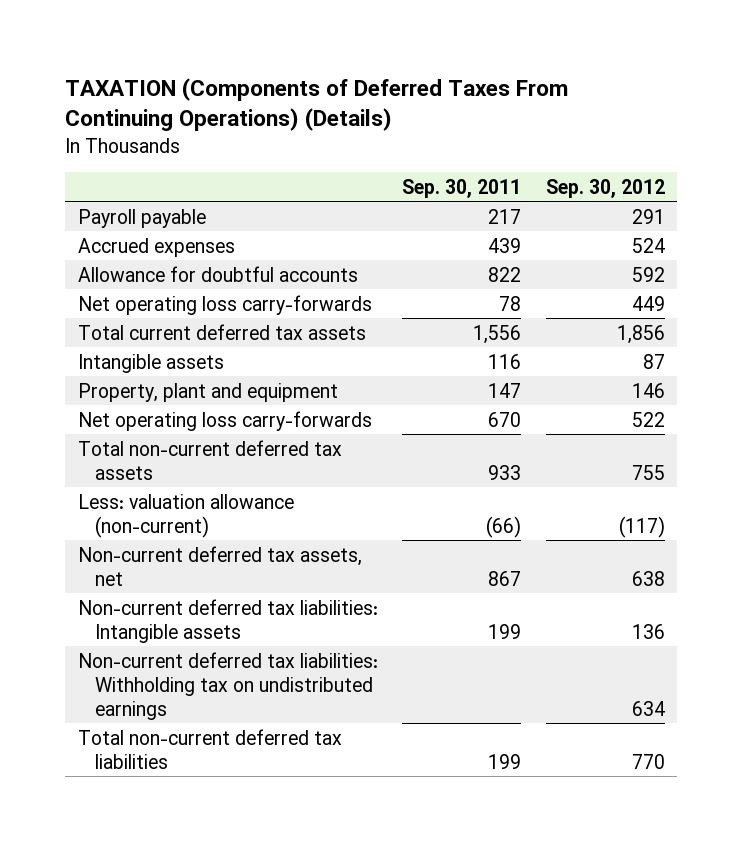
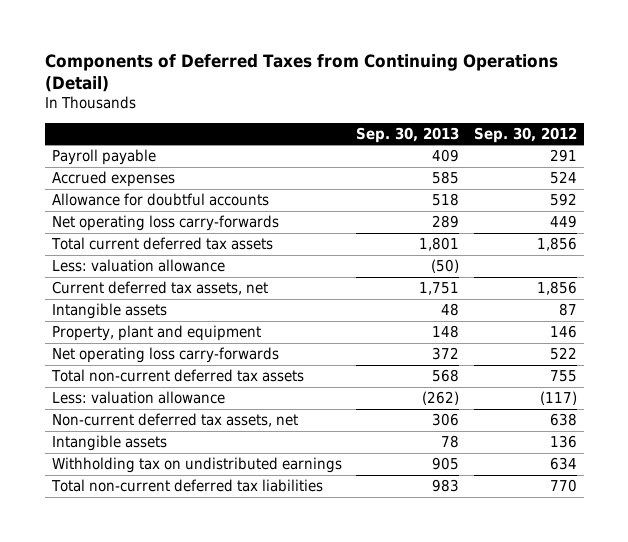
[65,77,569,132] TAXATION (Components of Deferred Taxes From Continuing Operations) (Details) -> [44,53,558,92] Components of Deferred Taxes from Continuing Operations (Detail)
[402,178,522,198] Sep. 30, 2011 -> none
none -> [356,126,460,143] Sep. 30, 2013
none -> [51,259,225,273] Less: valuation allowance
none -> [51,281,268,296] Current deferred tax assets, net
[77,493,294,538] Less: valuation allowance (non-current) -> [51,391,225,405] Less: valuation allowance
[77,598,378,643] Non-current deferred tax liabilities: Intangible assets -> [51,435,167,452] Intangible assets
[77,651,378,720] Non-current deferred tax liabilities: Withholding tax on undistributed earnings -> [51,457,342,474] Withholding tax on undistributed earnings

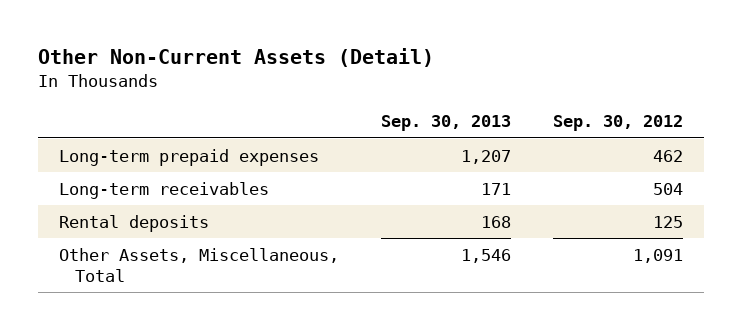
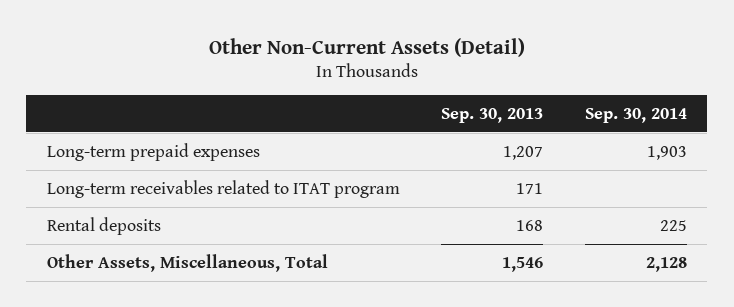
[552,114,683,131] Sep. 30, 2012 -> none
none -> [584,107,687,123] Sep. 30, 2014
[59,181,270,199] Long-term receivables -> [47,179,401,198] Long-term receivables related to ITAT program

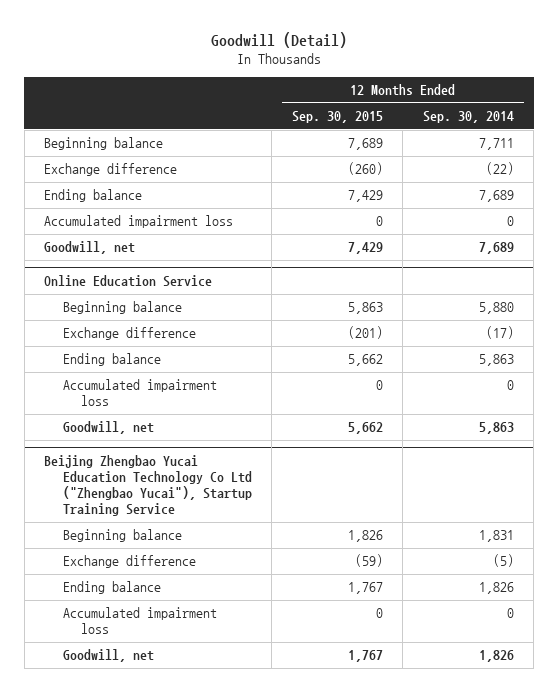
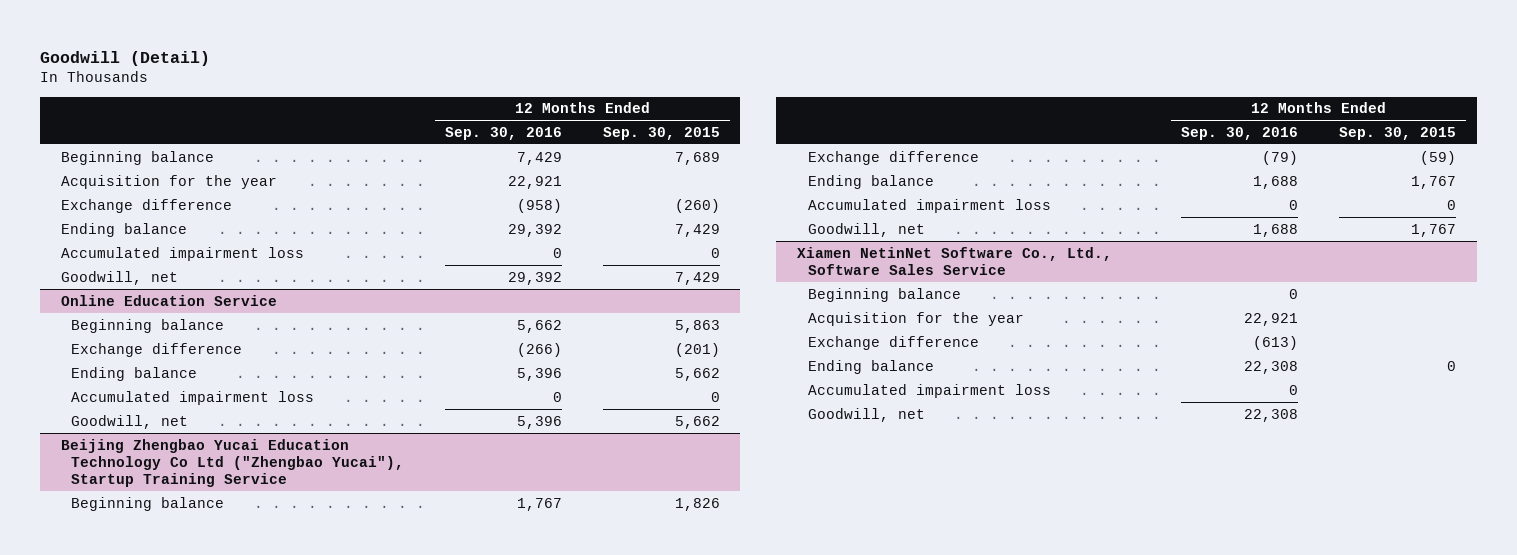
[422,111,514,124] Sep. 30, 2014 -> none
none -> [445,126,563,140] Sep. 30, 2016
none -> [60,174,277,189] Acquisition for the year
none -> [796,246,1112,275] Xiamen NetinNet Software Co., Ltd., Software Sales Service
none -> [807,287,961,302] Beginning balance
none -> [807,311,1024,326] Acquisition for the year
none -> [807,335,979,350] Exchange difference
none -> [807,359,934,374] Ending balance
none -> [807,383,1051,398] Accumulated impairment loss
none -> [807,407,925,422] Goodwill, net

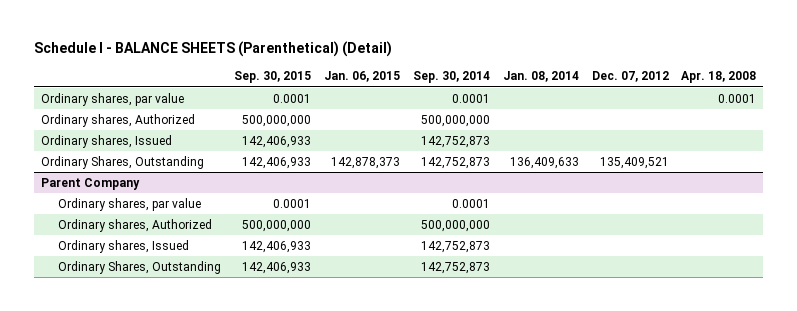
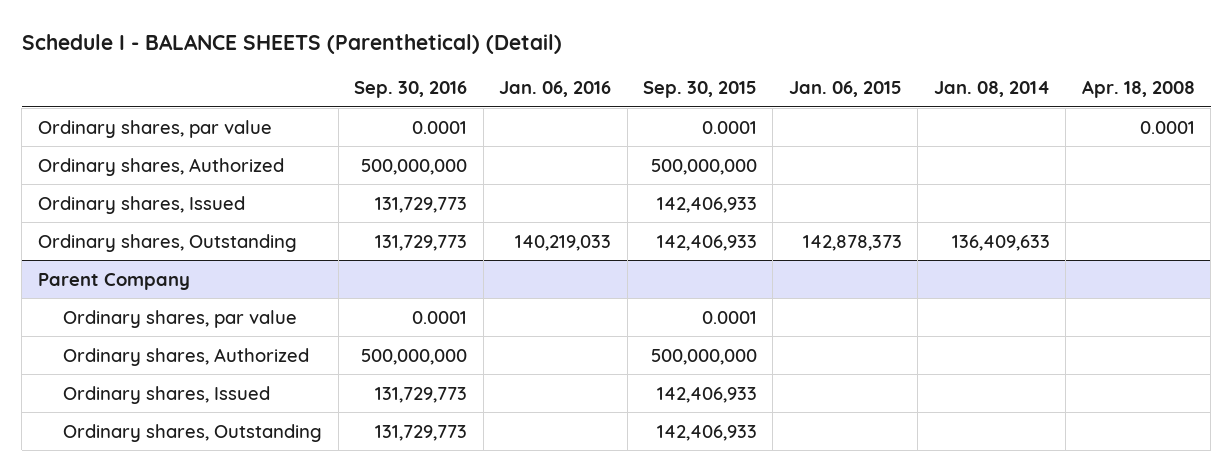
[412,71,490,84] Sep. 30, 2014 -> none
[591,71,669,83] Dec. 07, 2012 -> none
none -> [354,81,468,99] Sep. 30, 2016
none -> [499,81,612,98] Jan. 06, 2016
[40,156,204,170] Ordinary Shares, Outstanding -> [37,233,297,252] Ordinary shares, Outstanding
[58,261,222,275] Ordinary Shares, Outstanding -> [63,423,323,442] Ordinary shares, Outstanding

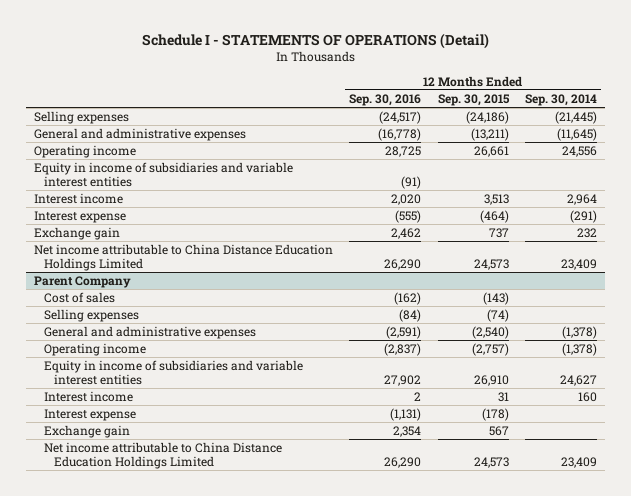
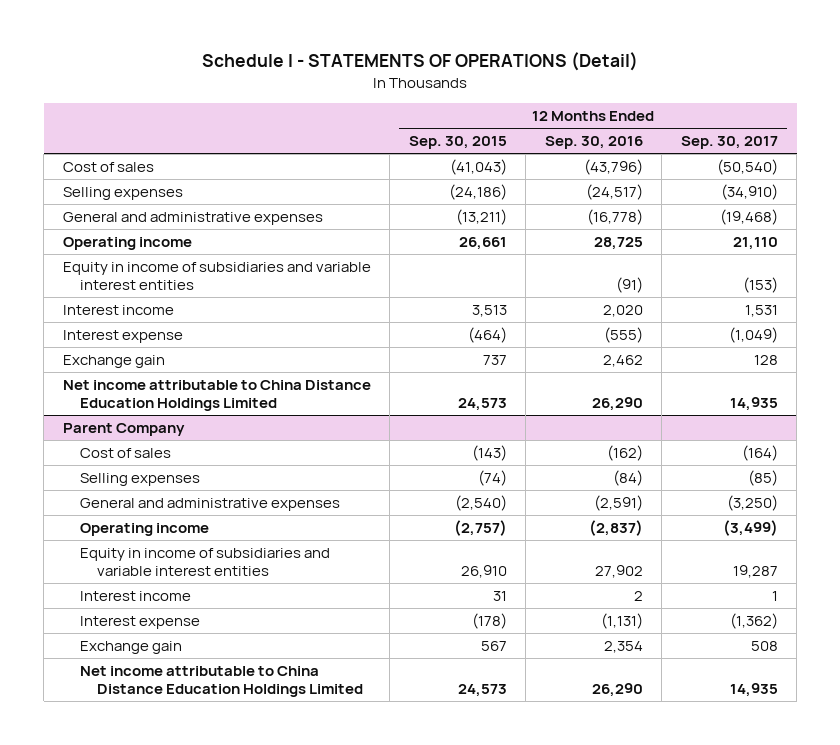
[524,93,597,106] Sep. 30, 2014 -> none
none -> [680,136,778,150] Sep. 30, 2017
none -> [62,162,154,173] Cost of sales

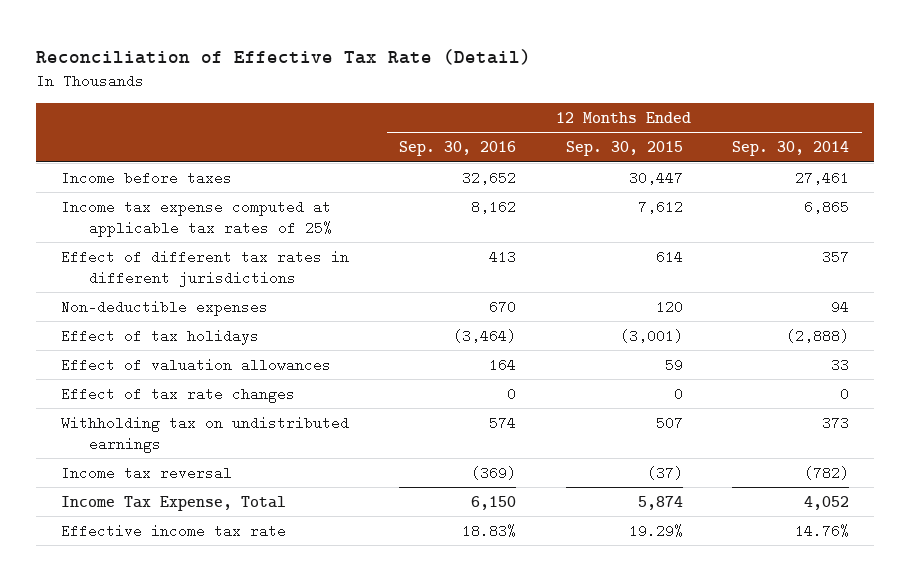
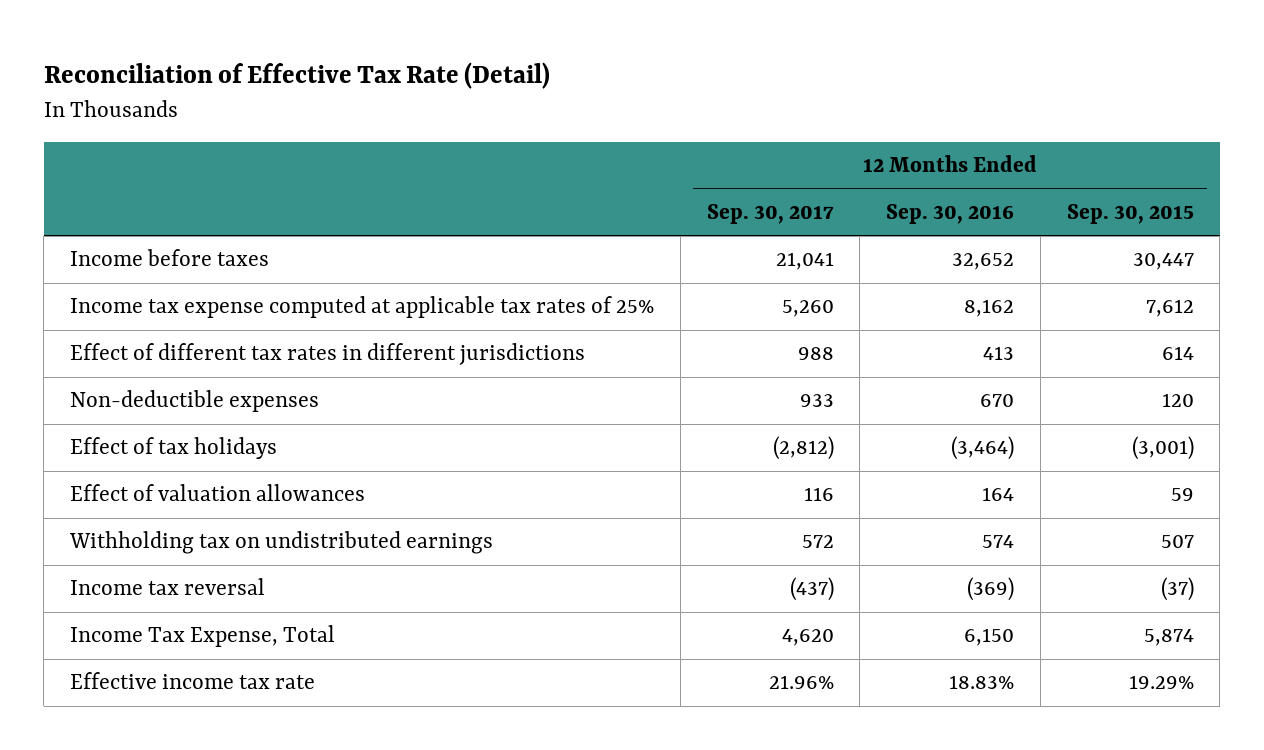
[732,141,850,157] Sep. 30, 2014 -> none
none -> [706,203,834,224] Sep. 30, 2017
[61,386,296,403] Effect of tax rate changes -> none

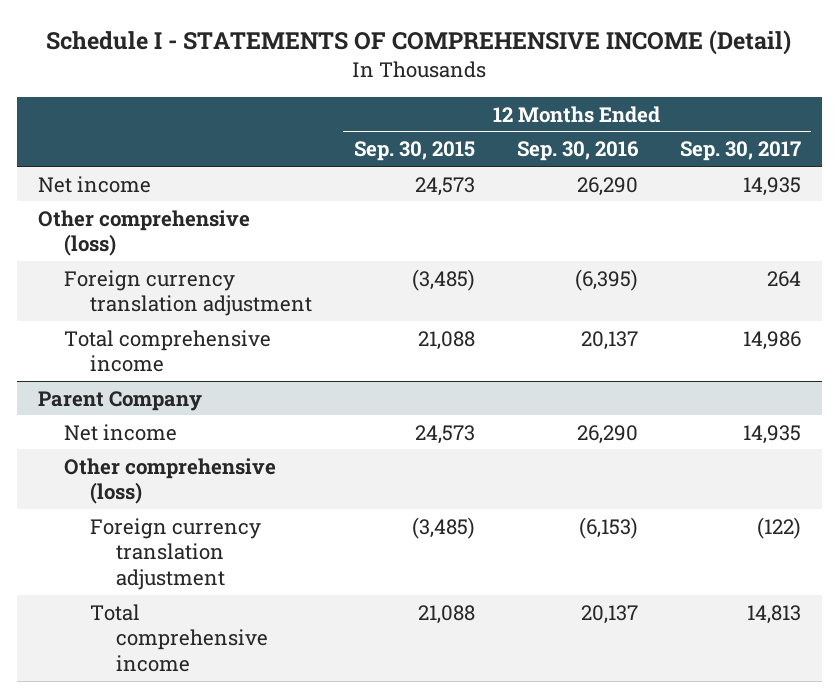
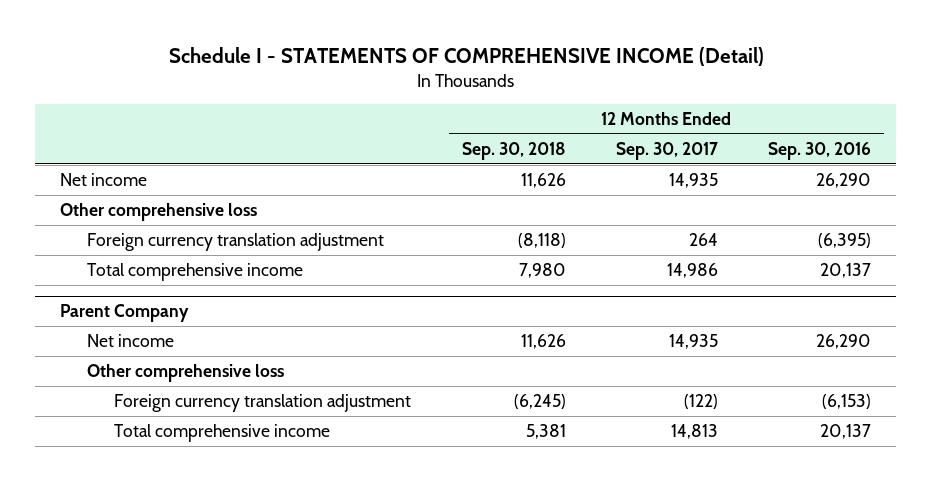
[353,141,475,162] Sep. 30, 2015 -> none
none -> [461,141,566,160] Sep. 30, 2018
[37,209,250,257] Other comprehensive (loss) -> [60,203,258,222] Other comprehensive loss
[63,457,276,505] Other comprehensive (loss) -> [87,364,285,383] Other comprehensive loss

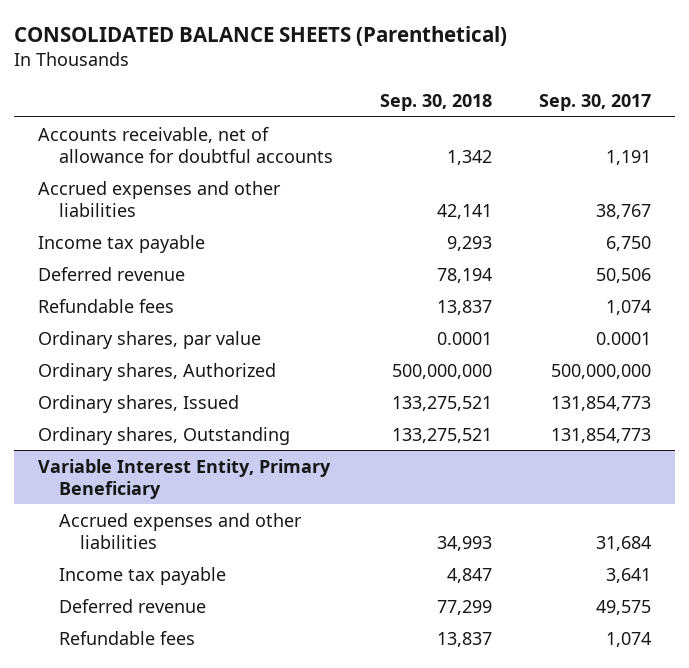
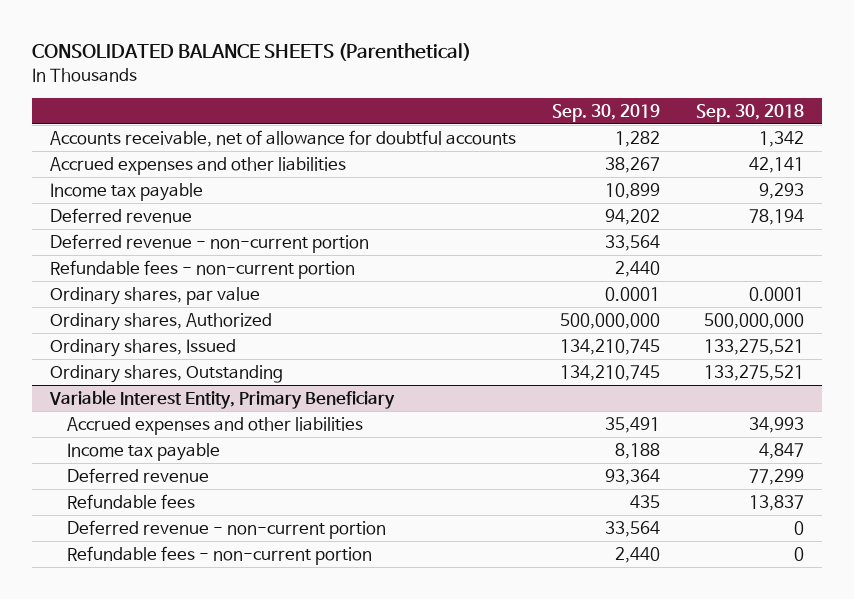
[539,93,652,111] Sep. 30, 2017 -> none
none -> [552,103,661,122] Sep. 30, 2019
[37,298,174,313] Refundable fees -> none
none -> [50,233,370,253] Deferred revenue - non-current portion
none -> [50,259,356,279] Refundable fees - non-current portion
none -> [66,519,386,539] Deferred revenue - non-current portion
none -> [66,545,372,565] Refundable fees - non-current portion

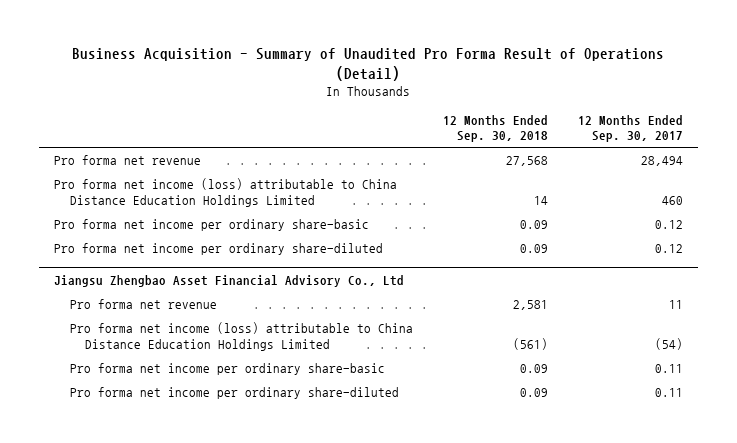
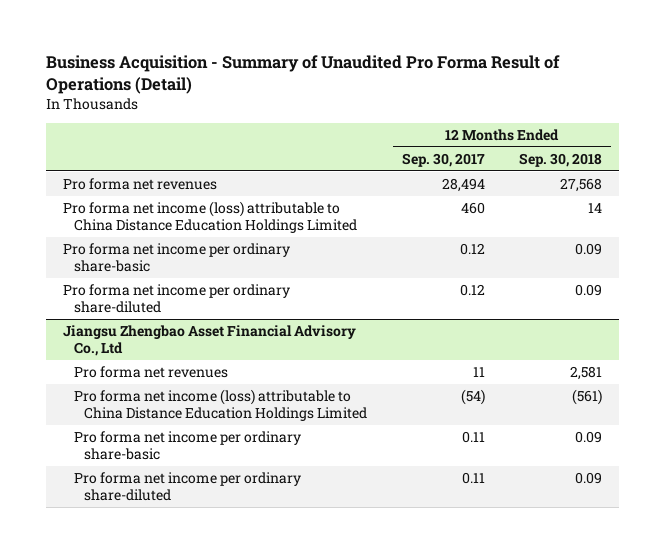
[53,155,201,166] Pro forma net revenue -> [63,178,218,191] Pro forma net revenues
[69,299,217,310] Pro forma net revenue -> [73,366,228,379] Pro forma net revenues

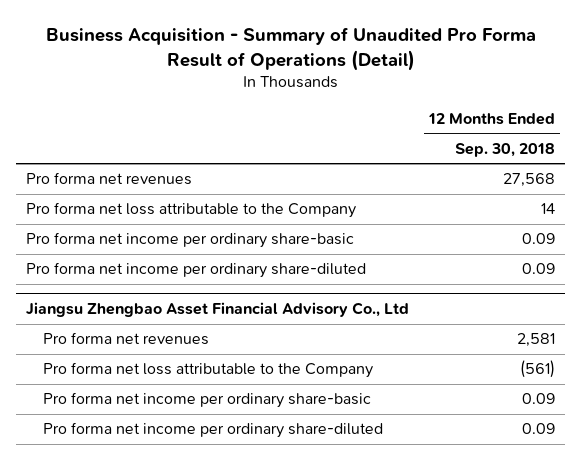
[401,153,485,168] Sep. 30, 2017 -> none
[63,201,357,234] Pro forma net income (loss) attributable to China Distance Education Holdings Limited -> [26,202,357,219] Pro forma net loss attributable to the Company
[73,389,368,422] Pro forma net income (loss) attributable to China Distance Education Holdings Limited -> [43,362,374,379] Pro forma net loss attributable to the Company

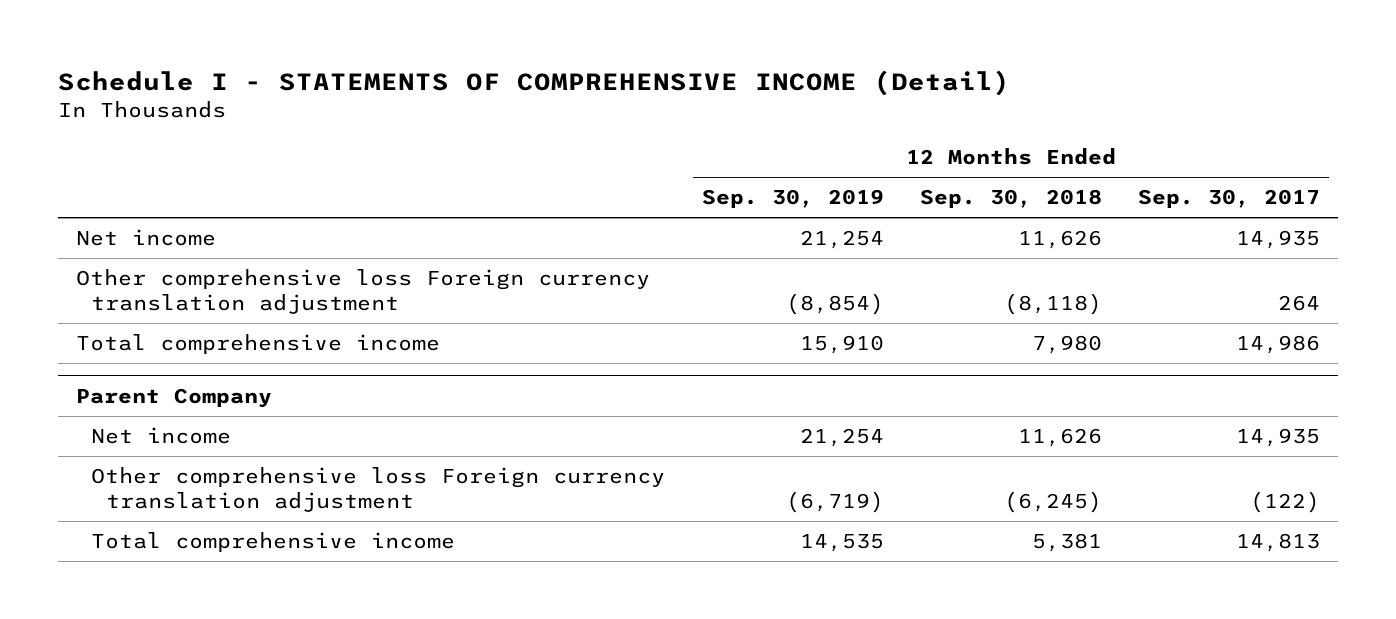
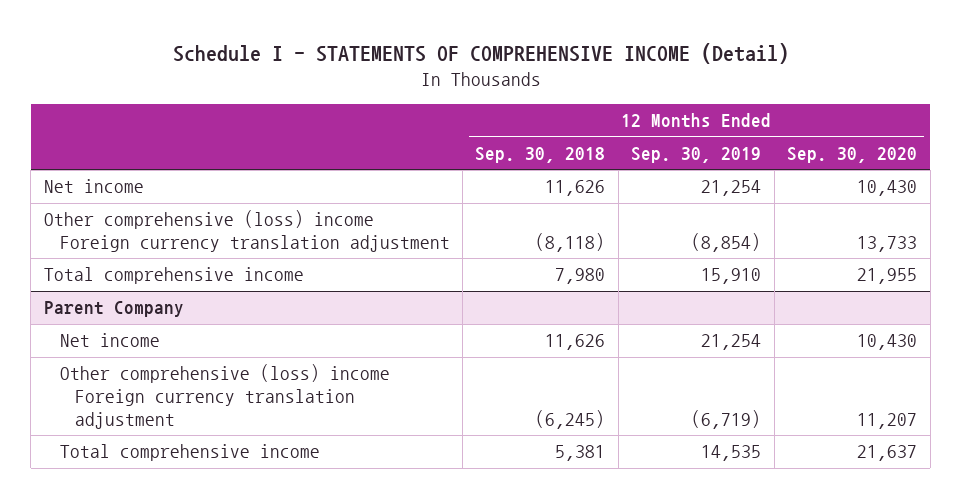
[1137,189,1320,209] Sep. 30, 2017 -> none
none -> [787,147,918,164] Sep. 30, 2020
[76,269,651,315] Other comprehensive loss Foreign currency translation adjustment -> [43,210,450,253] Other comprehensive (loss) income Foreign currency translation adjustment
[91,467,666,513] Other comprehensive loss Foreign currency translation adjustment -> [59,364,390,429] Other comprehensive (loss) income Foreign currency translation adjustment

